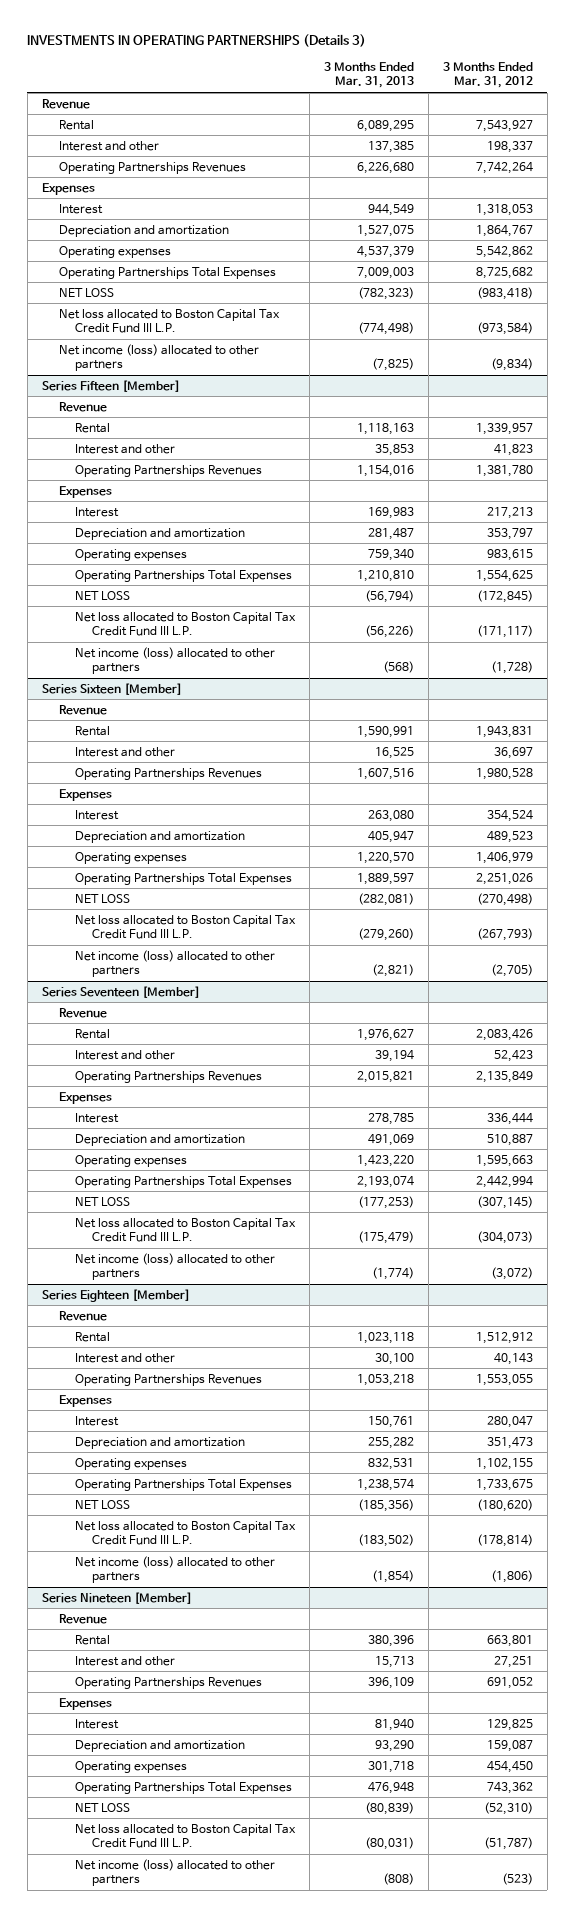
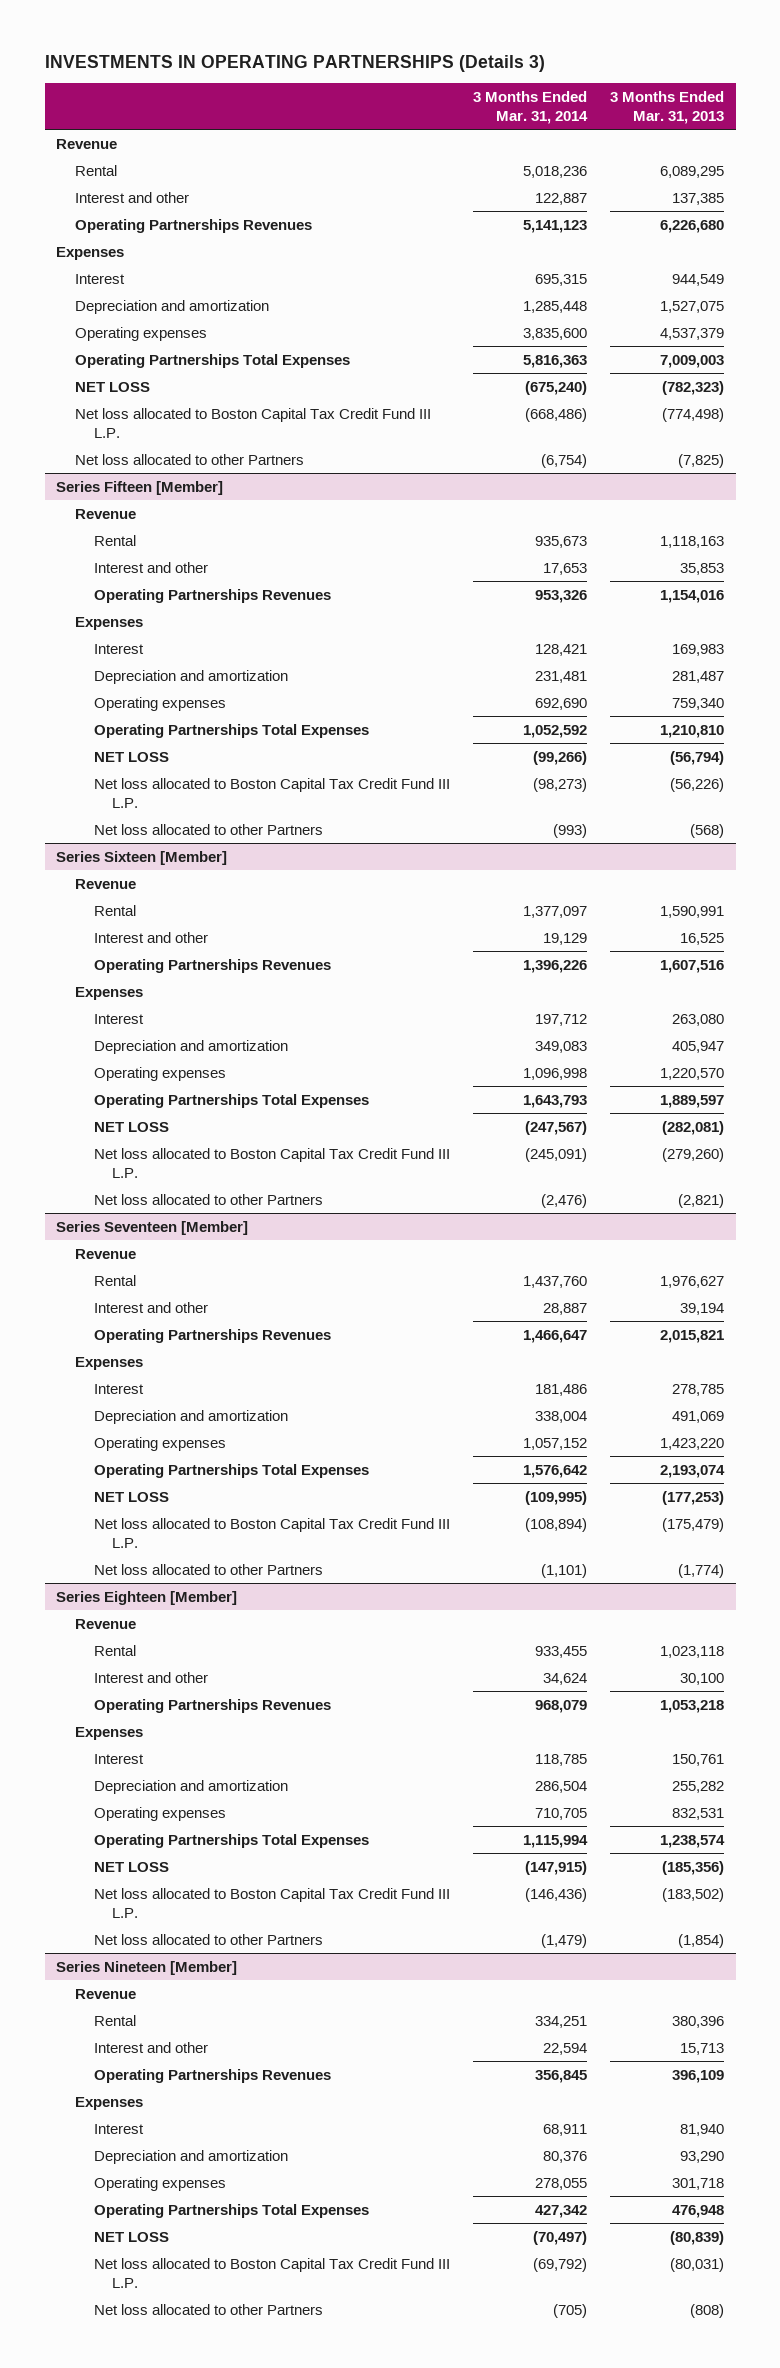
[442,62,533,89] 3 Months Ended Mar. 31, 2012 -> none
none -> [472,91,588,124] 3 Months Ended Mar. 31, 2014
[58,343,259,371] Net income (loss) allocated to other partners -> [74,453,304,465] Net loss allocated to other Partners
[75,646,276,674] Net income (loss) allocated to other partners -> [93,823,323,835] Net loss allocated to other Partners
[75,949,276,977] Net income (loss) allocated to other partners -> [93,1193,323,1205] Net loss allocated to other Partners
[75,1252,276,1280] Net income (loss) allocated to other partners -> [93,1563,323,1575] Net loss allocated to other Partners
[75,1555,276,1583] Net income (loss) allocated to other partners -> [93,1933,323,1945] Net loss allocated to other Partners
[75,1858,276,1886] Net income (loss) allocated to other partners -> [93,2303,323,2315] Net loss allocated to other Partners

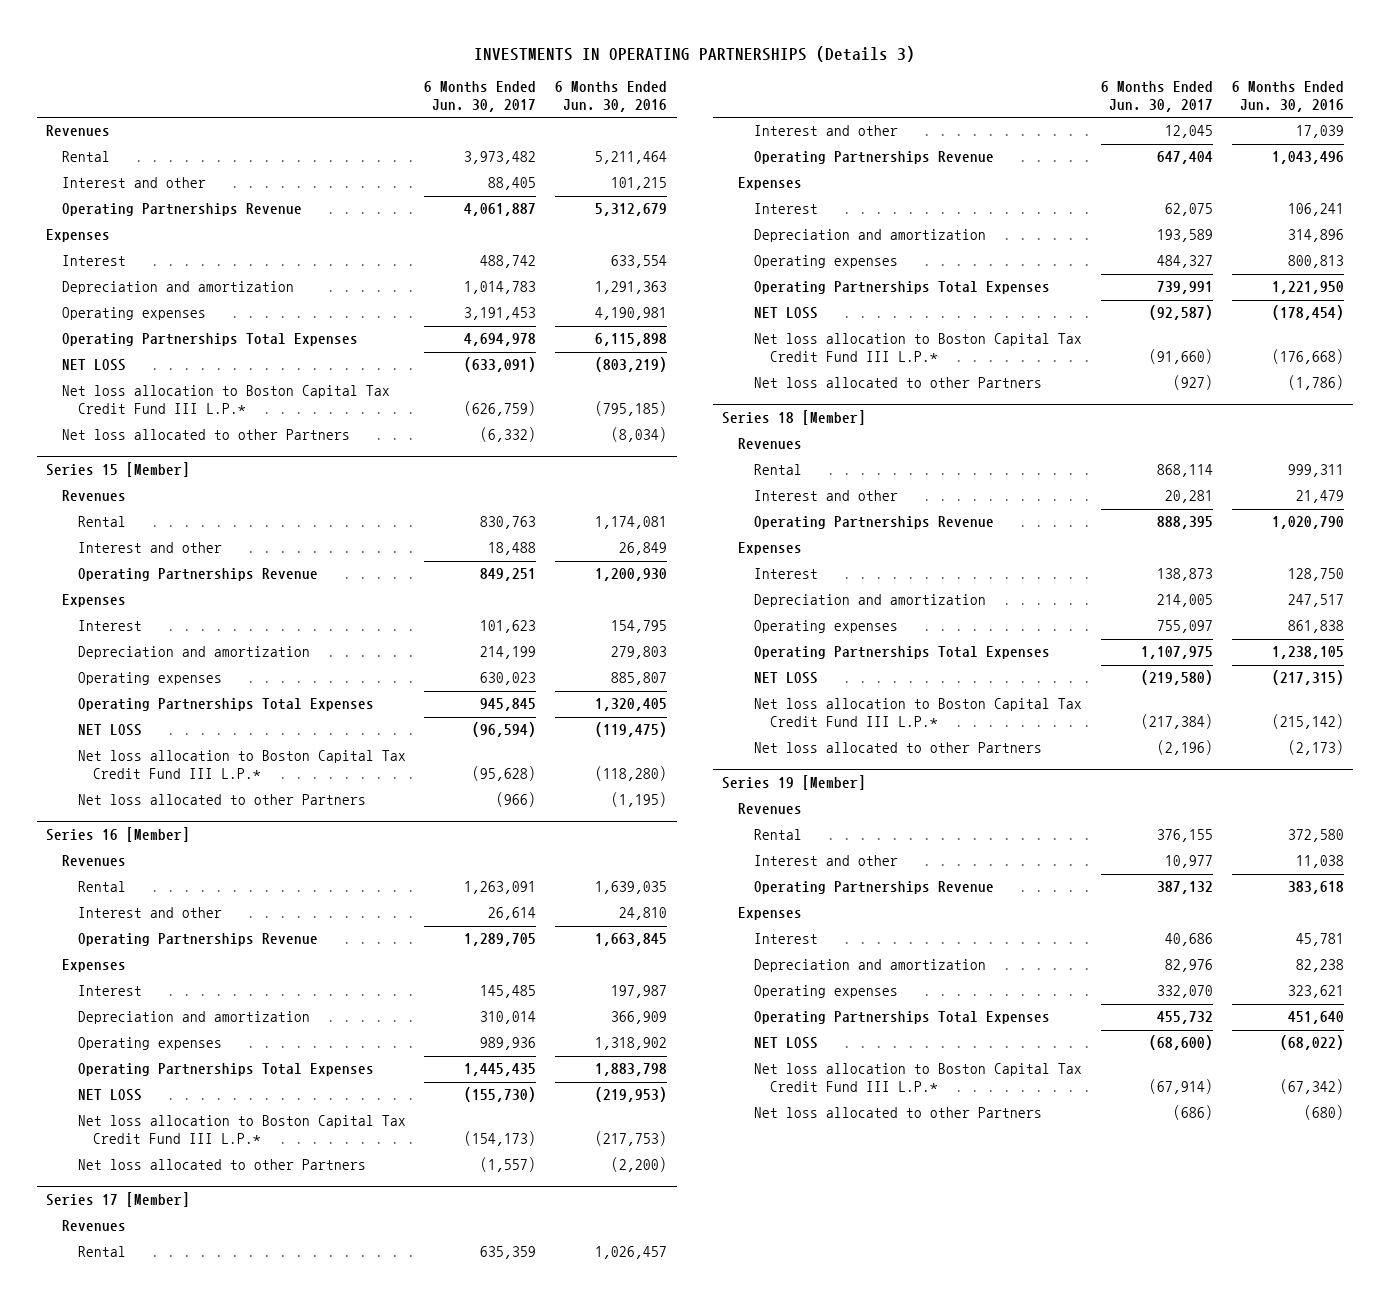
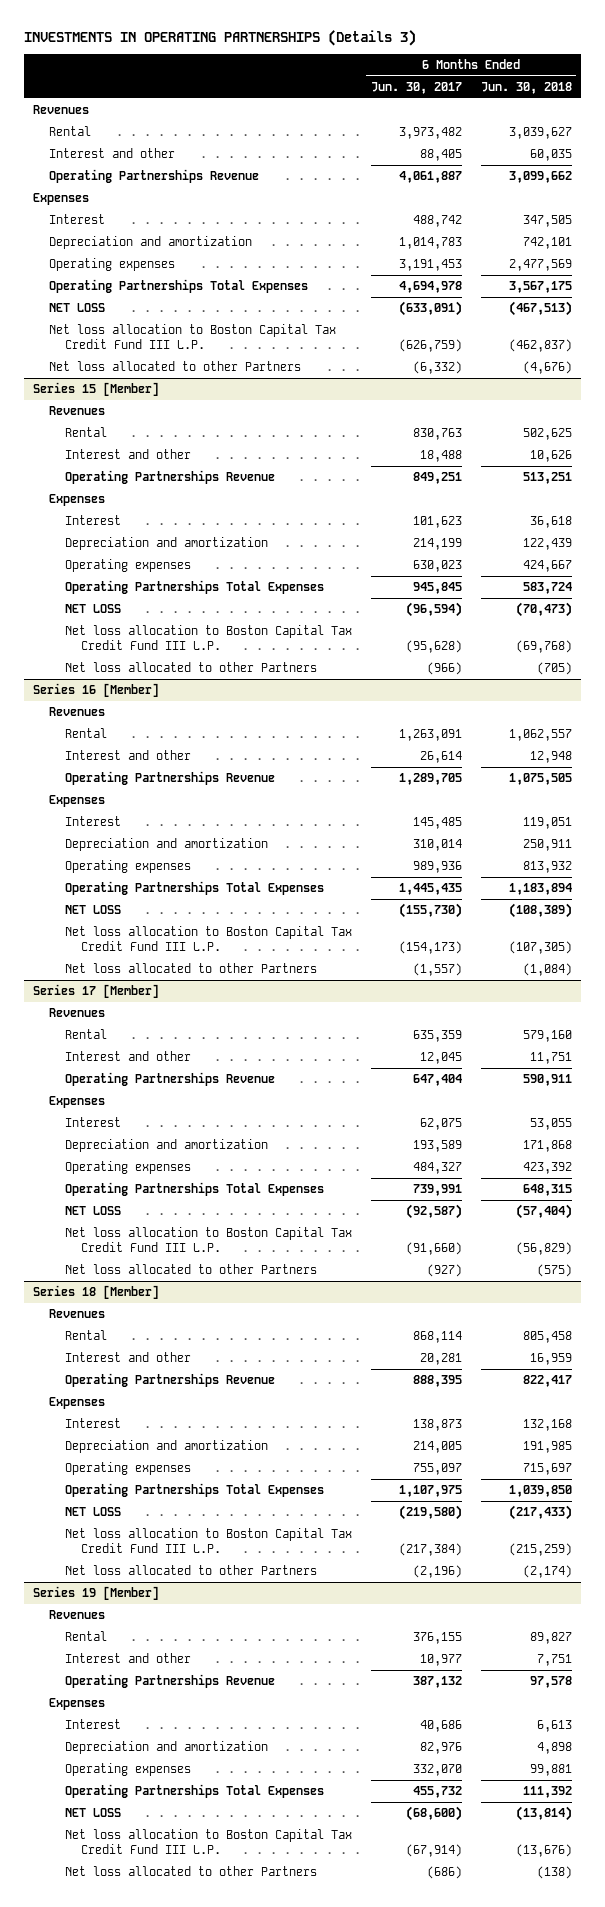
[555,81,668,113] 6 Months Ended Jun. 30, 2016 -> none
none -> [480,81,572,94] Jun. 30, 2018
[61,385,390,415] Net loss allocation to Boston Capital Tax Credit Fund III L.P.* -> [48,324,336,350] Net loss allocation to Boston Capital Tax Credit Fund III L.P.
[77,750,406,780] Net loss allocation to Boston Capital Tax Credit Fund III L.P.* -> [64,625,352,651] Net loss allocation to Boston Capital Tax Credit Fund III L.P.
[77,1115,406,1145] Net loss allocation to Boston Capital Tax Credit Fund III L.P.* -> [64,926,352,952] Net loss allocation to Boston Capital Tax Credit Fund III L.P.
[753,333,1082,363] Net loss allocation to Boston Capital Tax Credit Fund III L.P.* -> [64,1227,352,1253] Net loss allocation to Boston Capital Tax Credit Fund III L.P.
[753,698,1082,728] Net loss allocation to Boston Capital Tax Credit Fund III L.P.* -> [64,1528,352,1554] Net loss allocation to Boston Capital Tax Credit Fund III L.P.
[753,1063,1082,1093] Net loss allocation to Boston Capital Tax Credit Fund III L.P.* -> [64,1829,352,1855] Net loss allocation to Boston Capital Tax Credit Fund III L.P.

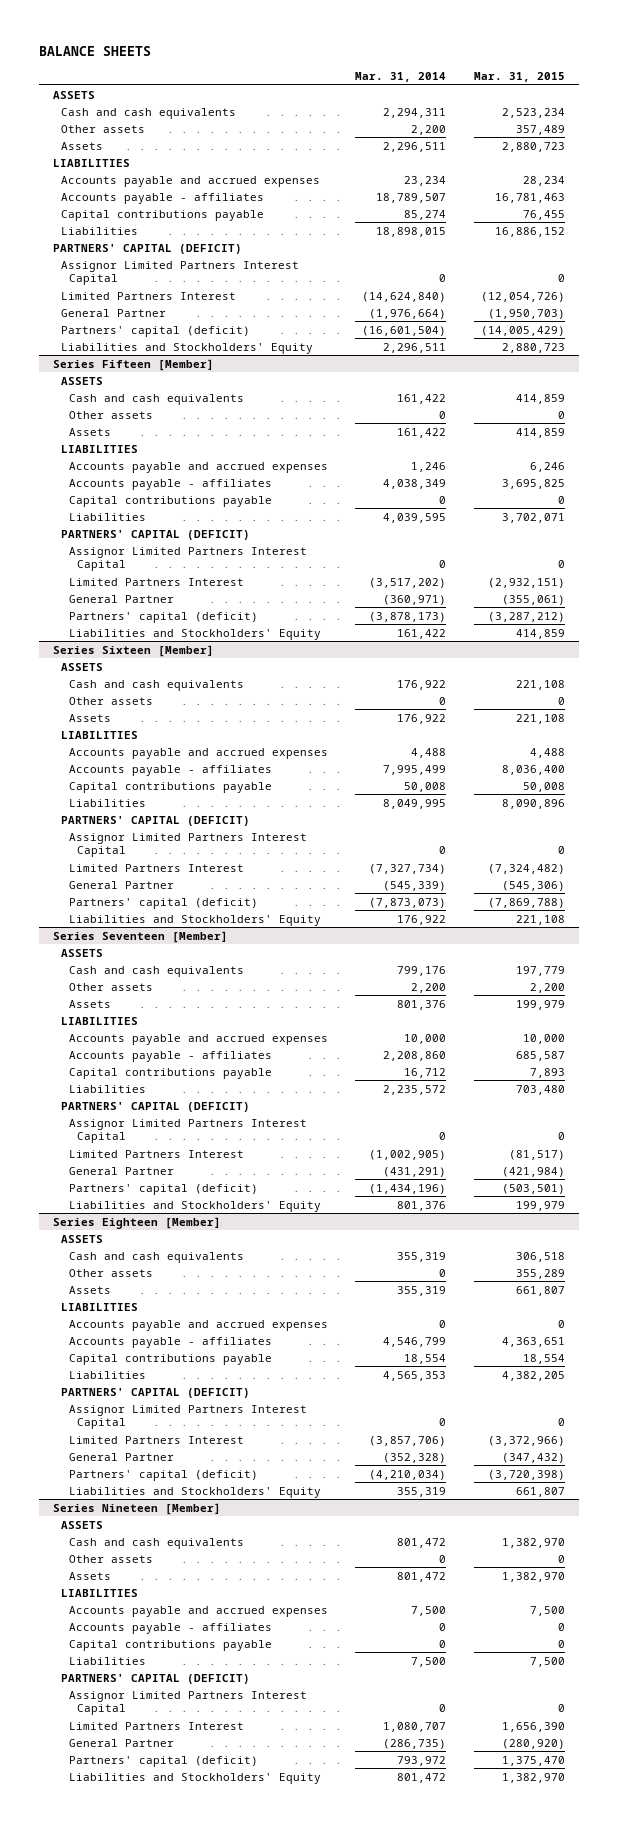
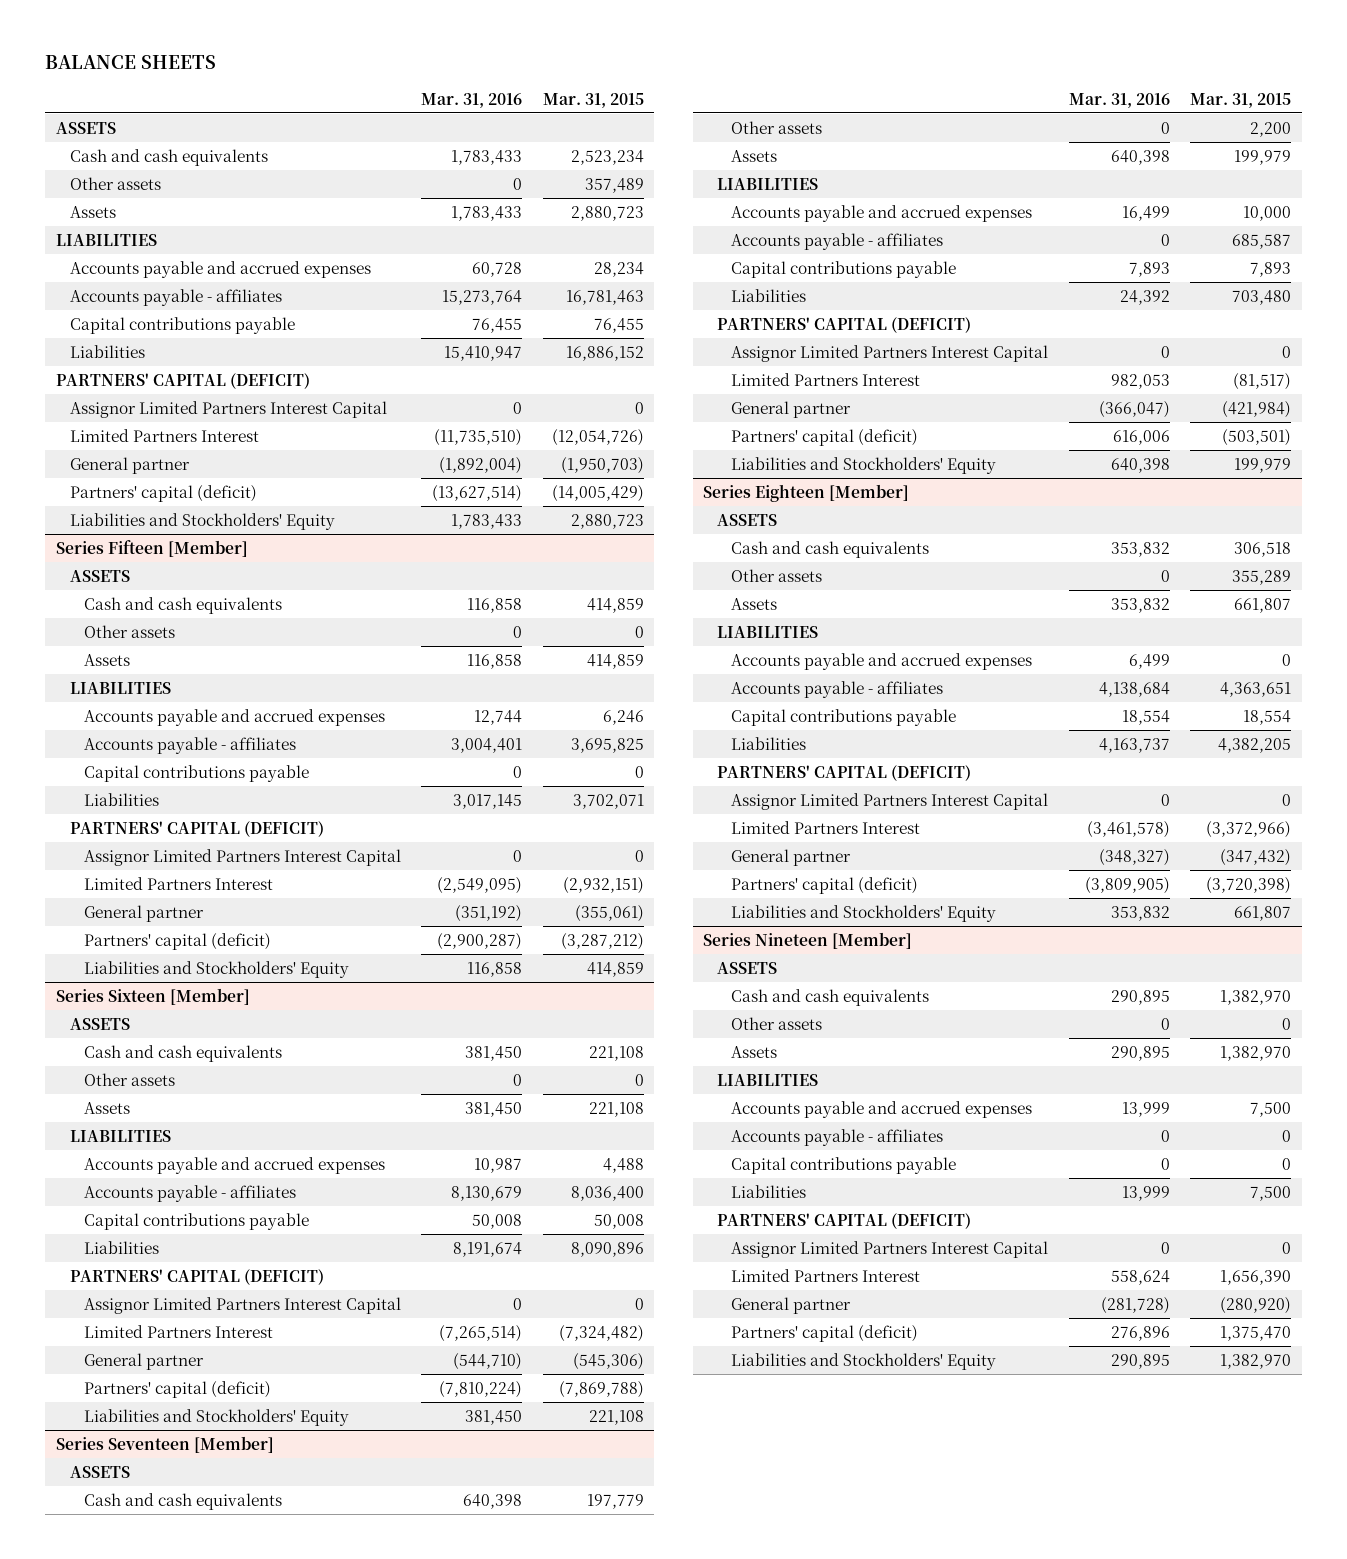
[355,72,447,83] Mar. 31, 2014 -> none
none -> [421,92,523,108] Mar. 31, 2016
[60,308,166,317] General Partner -> [69,456,190,474] General partner
[68,594,174,603] General Partner -> [83,904,204,922] General partner
[68,880,174,889] General Partner -> [83,1352,204,1370] General partner
[68,1166,174,1175] General Partner -> [731,400,852,418] General partner
[68,1452,174,1461] General Partner -> [731,848,852,866] General partner
[68,1738,174,1747] General Partner -> [731,1296,852,1314] General partner

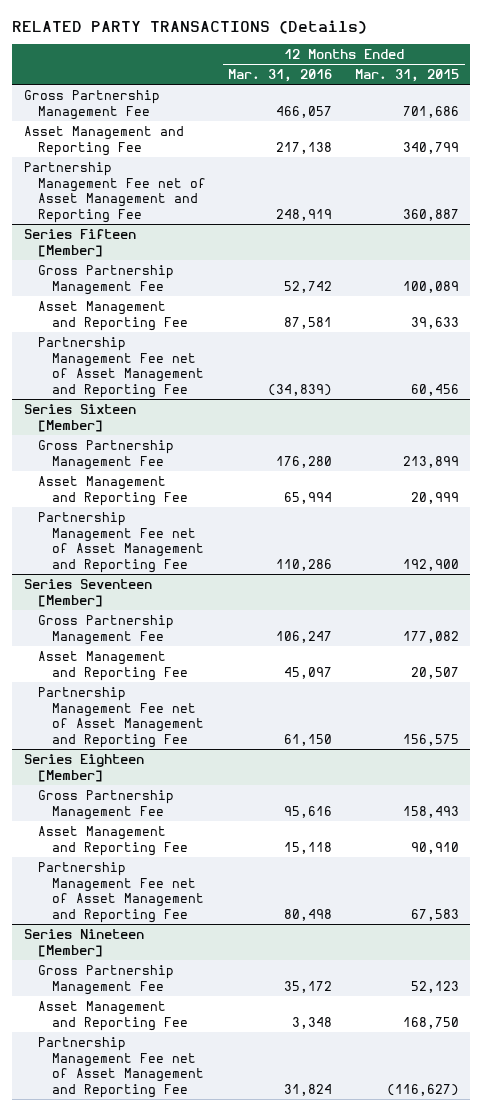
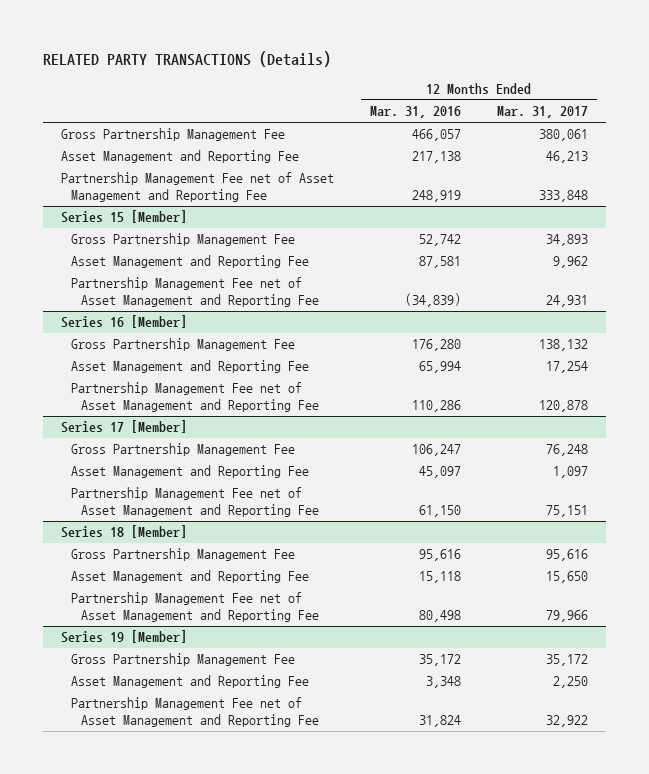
[355,69,460,83] Mar. 31, 2015 -> none
none -> [496,106,588,119] Mar. 31, 2017
[23,228,136,257] Series Fifteen [Member] -> [61,210,188,224] Series 15 [Member]
[23,403,136,432] Series Sixteen [Member] -> [61,315,188,329] Series 16 [Member]
[23,578,152,607] Series Seventeen [Member] -> [61,420,188,434] Series 17 [Member]
[23,753,144,782] Series Eighteen [Member] -> [61,525,188,539] Series 18 [Member]
[23,928,144,957] Series Nineteen [Member] -> [61,630,188,644] Series 19 [Member]

